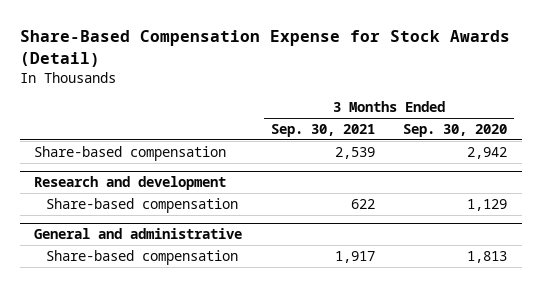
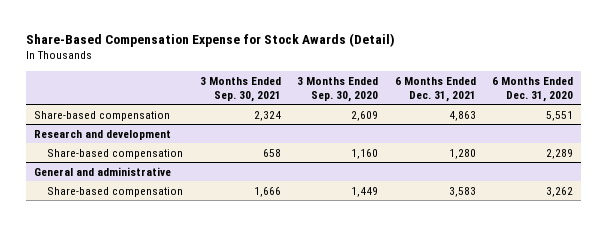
none -> [394,76,476,102] 6 Months Ended Dec. 31, 2021
none -> [492,76,574,102] 6 Months Ended Dec. 31, 2020
[334,146,375,159] 2,539 -> [253,110,281,121] 2,324
[467,146,508,159] 2,942 -> [351,110,379,121] 2,609
[350,198,375,209] 622 -> [262,148,281,157] 658
[467,198,508,211] 1,129 -> [351,148,379,159] 1,160
[334,250,375,263] 1,917 -> [253,186,281,197] 1,666
[467,250,508,263] 1,813 -> [351,186,379,197] 1,449

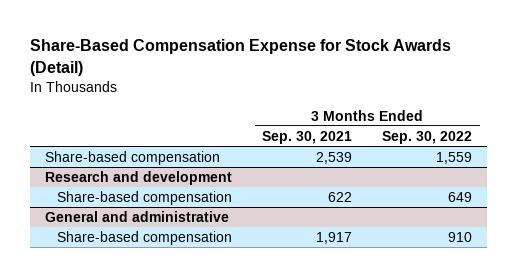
[297,76,379,102] 3 Months Ended Sep. 30, 2020 -> none
[394,76,476,102] 6 Months Ended Dec. 31, 2021 -> none
[492,76,574,102] 6 Months Ended Dec. 31, 2020 -> none
none -> [382,130,473,144] Sep. 30, 2022
[253,110,281,121] 2,324 -> [316,151,353,164] 2,539
[262,148,281,157] 658 -> [328,191,353,202] 622
[253,186,281,197] 1,666 -> [316,231,353,244] 1,917

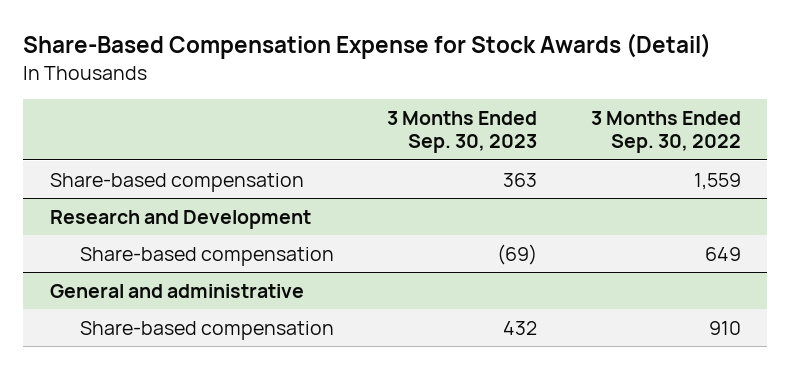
[262,130,353,144] Sep. 30, 2021 -> none
none -> [387,110,538,154] 3 Months Ended Sep. 30, 2023
[44,170,232,185] Research and development -> [49,209,311,229] Research and Development

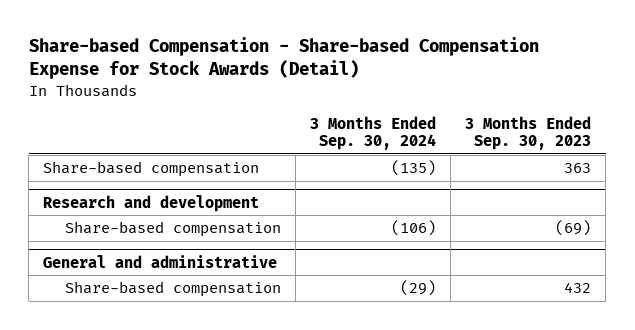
[23,33,712,60] Share-Based Compensation Expense for Stock Awards (Detail) -> [28,37,539,80] Share-based Compensation - Share-based Compensation Expense for Stock Awards (Detail)
[590,110,741,154] 3 Months Ended Sep. 30, 2022 -> none
none -> [310,115,437,151] 3 Months Ended Sep. 30, 2024
[49,209,311,229] Research and Development -> [43,194,260,212] Research and development

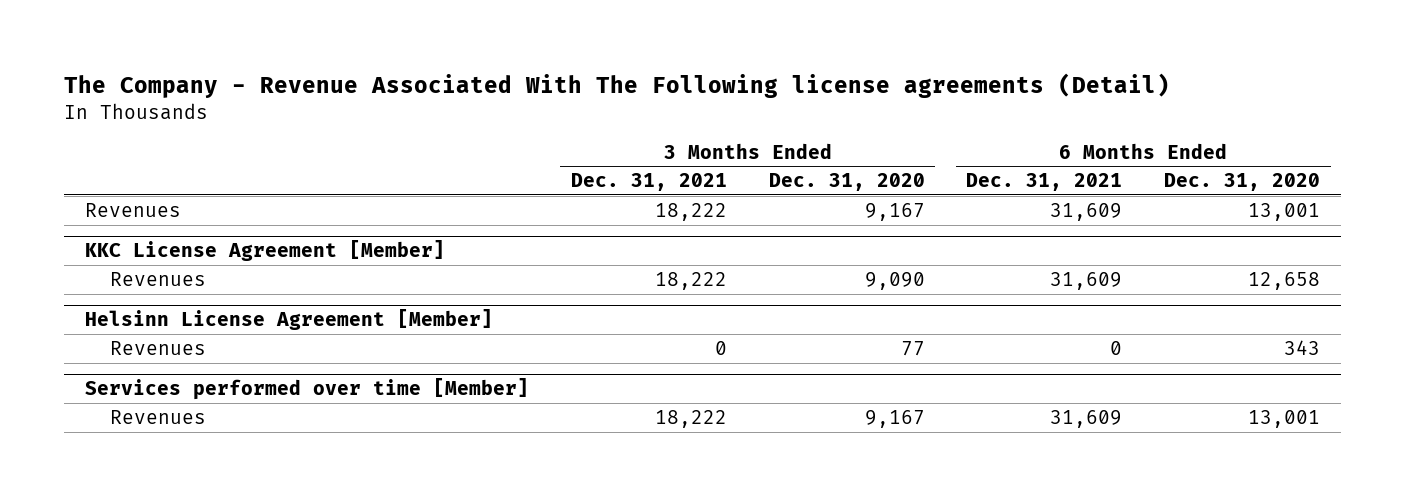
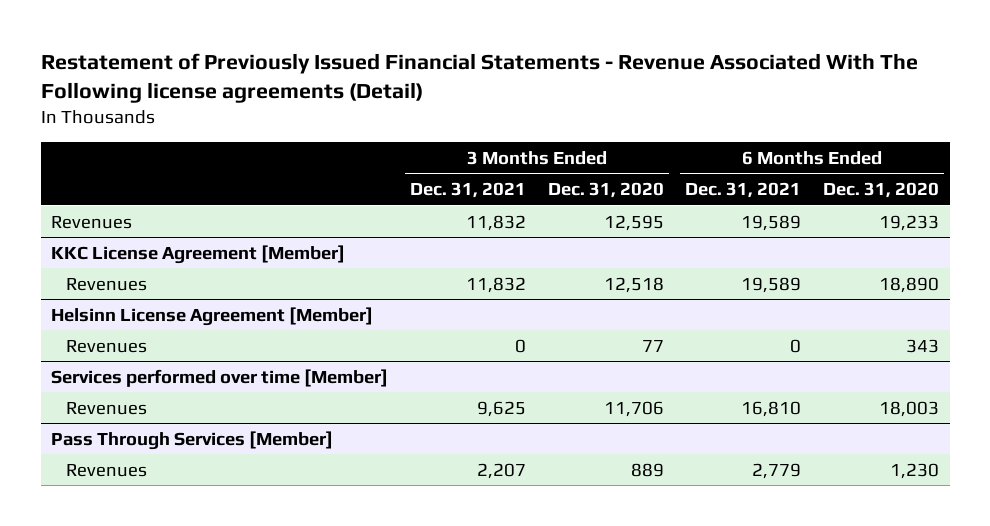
[63,73,1170,99] The Company - Revenue Associated With The Following license agreements (Detail) -> [40,53,918,104] Restatement of Previously Issued Financial Statements - Revenue Associated With The Following license agreements (Detail)
[654,202,727,221] 18,222 -> [466,214,527,231] 11,832
[864,202,925,221] 9,167 -> [603,214,664,231] 12,595
[1050,202,1123,221] 31,609 -> [741,214,802,231] 19,589
[1248,202,1321,221] 13,001 -> [879,214,940,231] 19,233
[654,271,727,290] 18,222 -> [466,276,527,293] 11,832
[864,271,925,290] 9,090 -> [603,276,664,293] 12,518
[1050,271,1123,290] 31,609 -> [741,276,802,293] 19,589
[1248,271,1321,290] 12,658 -> [879,276,940,293] 18,890
[654,409,727,428] 18,222 -> [477,400,527,417] 9,625
[864,409,925,428] 9,167 -> [603,400,664,417] 11,706
[1050,409,1123,428] 31,609 -> [741,400,802,417] 16,810
[1248,409,1321,428] 13,001 -> [879,400,940,417] 18,003
none -> [51,430,334,450] Pass Through Services [Member]
none -> [66,463,148,477] Revenues

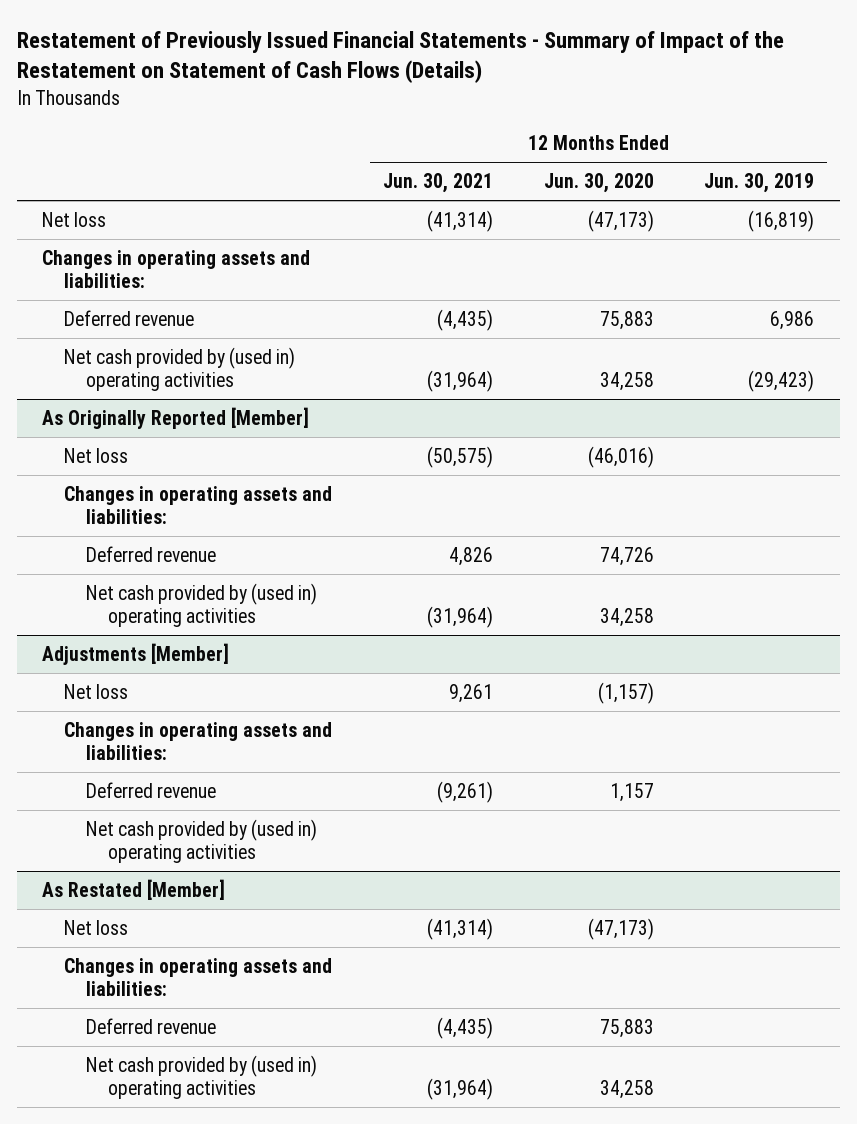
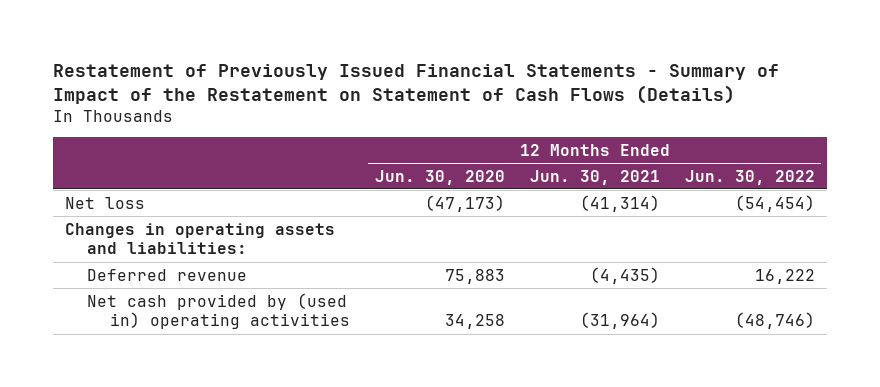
[704,173,815,194] Jun. 30, 2019 -> none
none -> [684,169,815,185] Jun. 30, 2022
[42,407,310,430] As Originally Reported [Member] -> none
[64,448,129,464] Net loss -> none
[64,486,333,525] Changes in operating assets and liabilities: -> none
[86,546,217,563] Deferred revenue -> none
[86,583,318,628] Net cash provided by (used in) operating activities -> none
[42,643,230,666] Adjustments [Member] -> none
[64,684,129,700] Net loss -> none
[64,722,333,761] Changes in operating assets and liabilities: -> none
[86,782,217,799] Deferred revenue -> none
[86,819,318,864] Net cash provided by (used in) operating activities -> none
[42,879,226,901] As Restated [Member] -> none
[64,920,129,936] Net loss -> none
[64,958,333,997] Changes in operating assets and liabilities: -> none
[86,1018,217,1035] Deferred revenue -> none
[86,1055,318,1100] Net cash provided by (used in) operating activities -> none

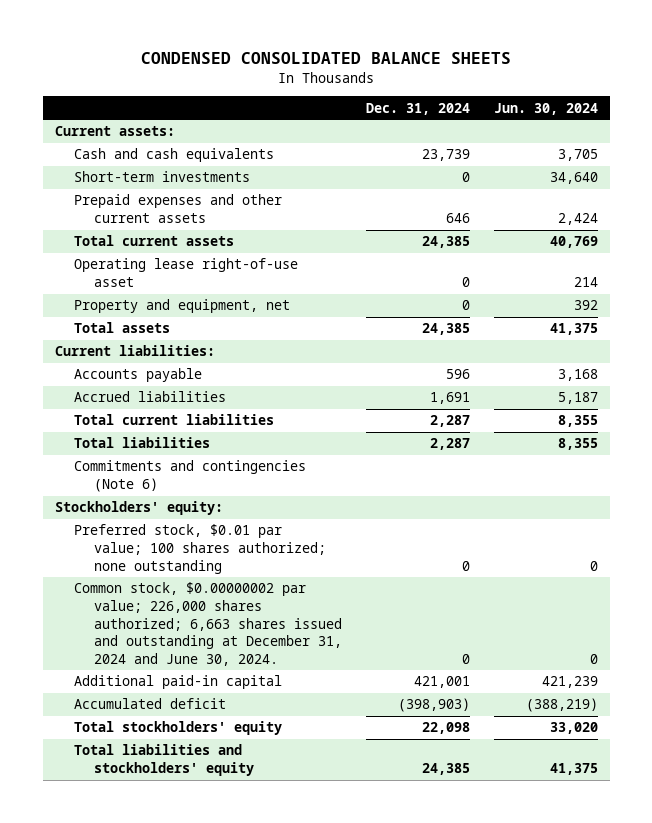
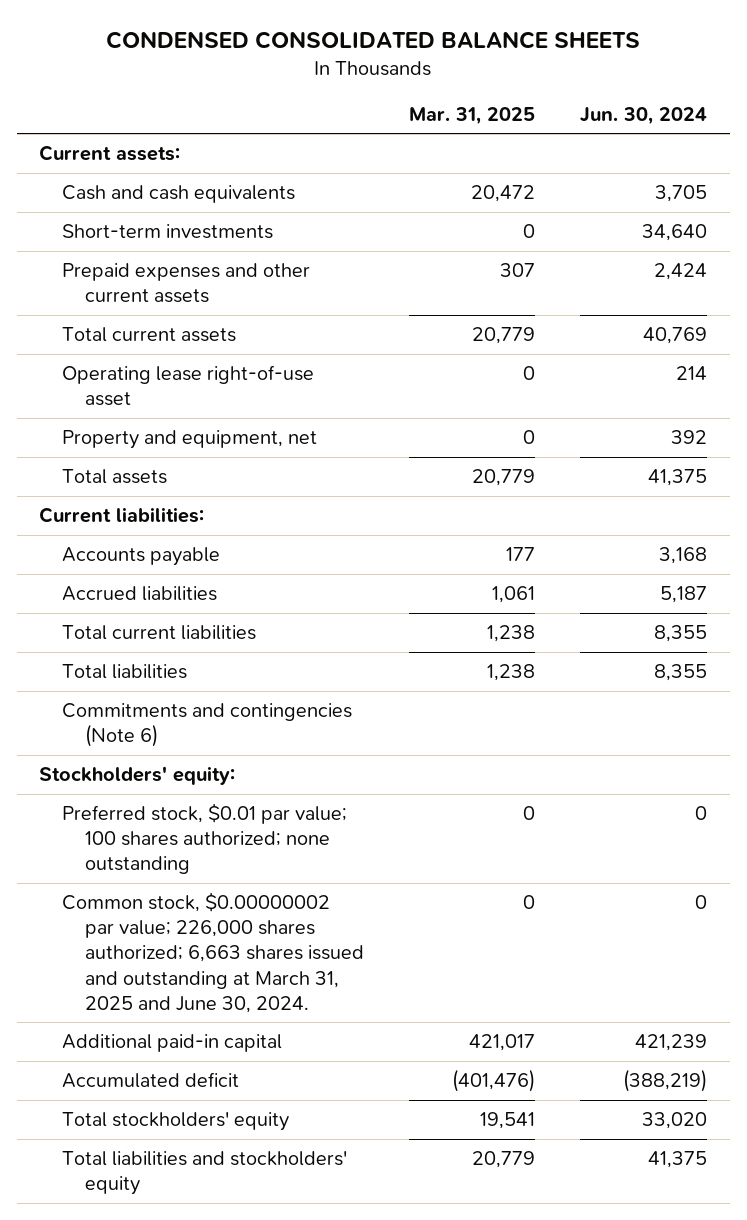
[366,102,471,115] Dec. 31, 2024 -> none
none -> [408,106,535,125] Mar. 31, 2025
[74,582,343,666] Common stock, $0.00000002 par value; 226,000 shares authorized; 6,663 shares issued and outstanding at December 31, 2024 and June 30, 2024. -> [61,892,364,1013] Common stock, $0.00000002 par value; 226,000 shares authorized; 6,663 shares issued and outstanding at March 31, 2025 and June 30, 2024.

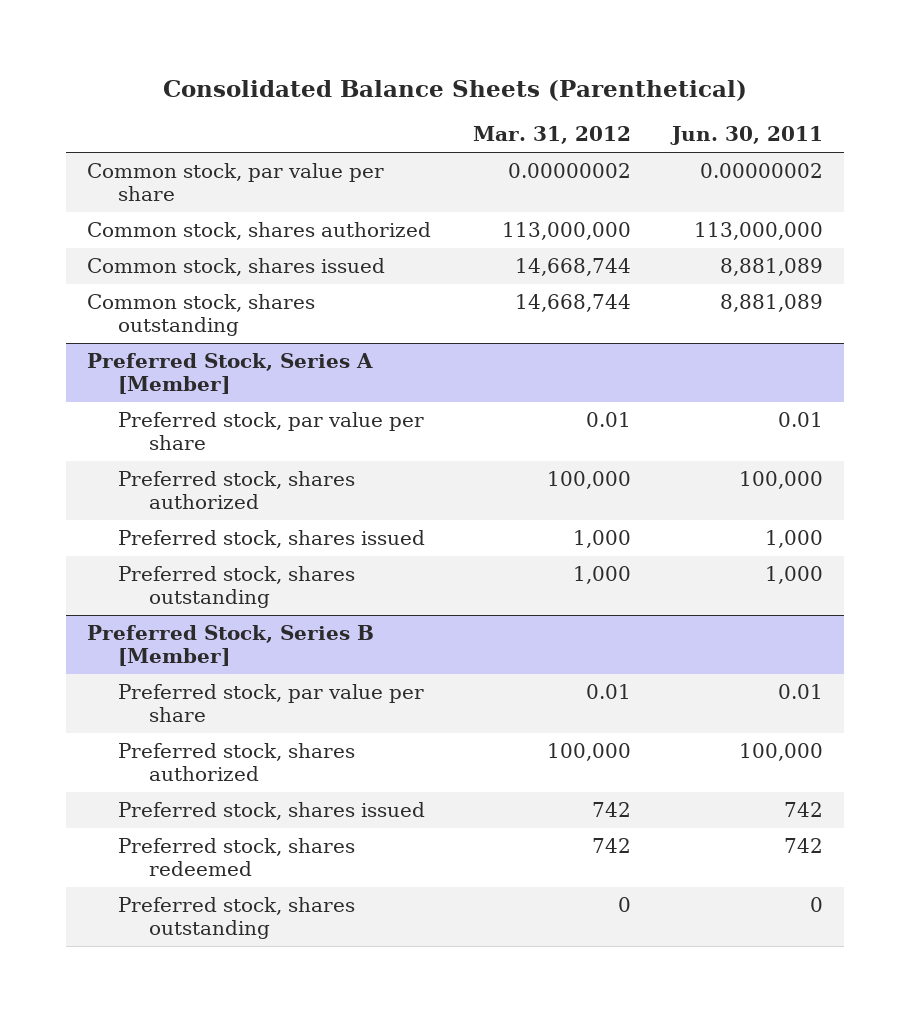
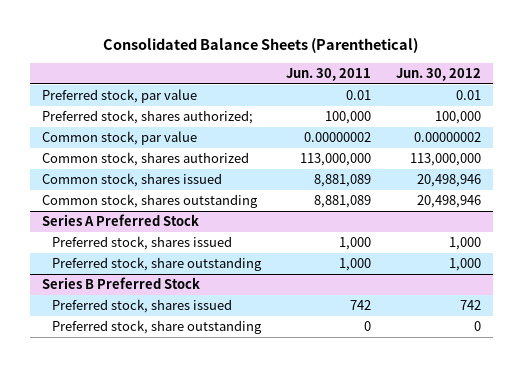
[472,126,631,145] Mar. 31, 2012 -> none
none -> [395,67,481,81] Jun. 30, 2012
none -> [42,89,198,104] Preferred stock, par value
none -> [42,110,254,125] Preferred stock, shares authorized;
[87,163,385,202] Common stock, par value per share -> [42,131,198,146] Common stock, par value
[117,412,424,451] Preferred stock, par value per share -> none
[117,471,355,510] Preferred stock, shares authorized -> none
[87,353,374,395] Preferred Stock, Series A [Member] -> [42,214,200,227] Series A Preferred Stock
[117,684,424,723] Preferred stock, par value per share -> none
[117,743,355,782] Preferred stock, shares authorized -> none
[117,566,355,609] Preferred stock, shares outstanding -> [51,257,262,272] Preferred stock, share outstanding
[87,625,375,667] Preferred Stock, Series B [Member] -> [42,277,201,290] Series B Preferred Stock
[117,838,355,877] Preferred stock, shares redeemed -> none
[117,897,355,940] Preferred stock, shares outstanding -> [51,320,262,335] Preferred stock, share outstanding

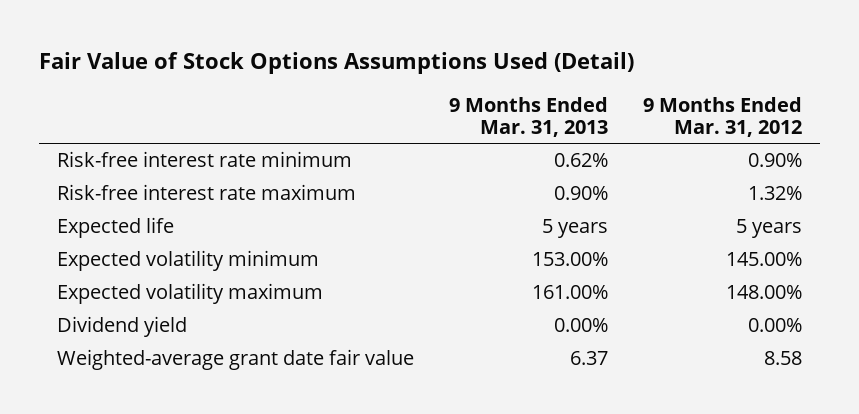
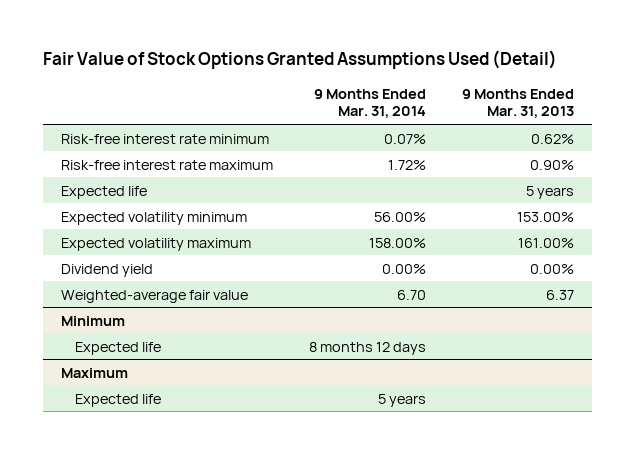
[38,51,634,74] Fair Value of Stock Options Assumptions Used (Detail) -> [42,50,557,70] Fair Value of Stock Options Granted Assumptions Used (Detail)
[643,96,803,137] 9 Months Ended Mar. 31, 2012 -> none
none -> [313,88,426,119] 9 Months Ended Mar. 31, 2014
[56,349,414,371] Weighted-average grant date fair value -> [60,289,248,303] Weighted-average fair value
none -> [60,315,125,326] Minimum
none -> [74,341,161,355] Expected life
none -> [60,367,128,378] Maximum
none -> [74,393,161,407] Expected life

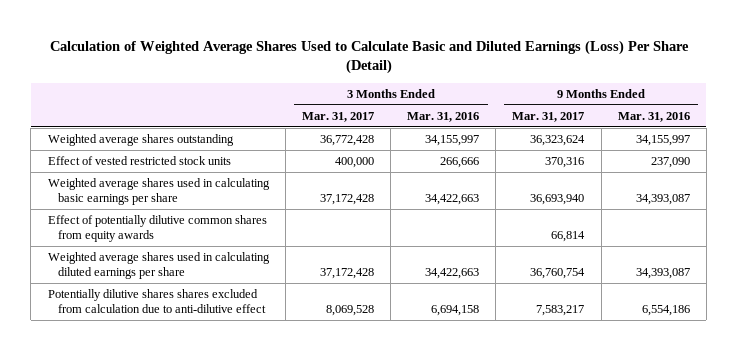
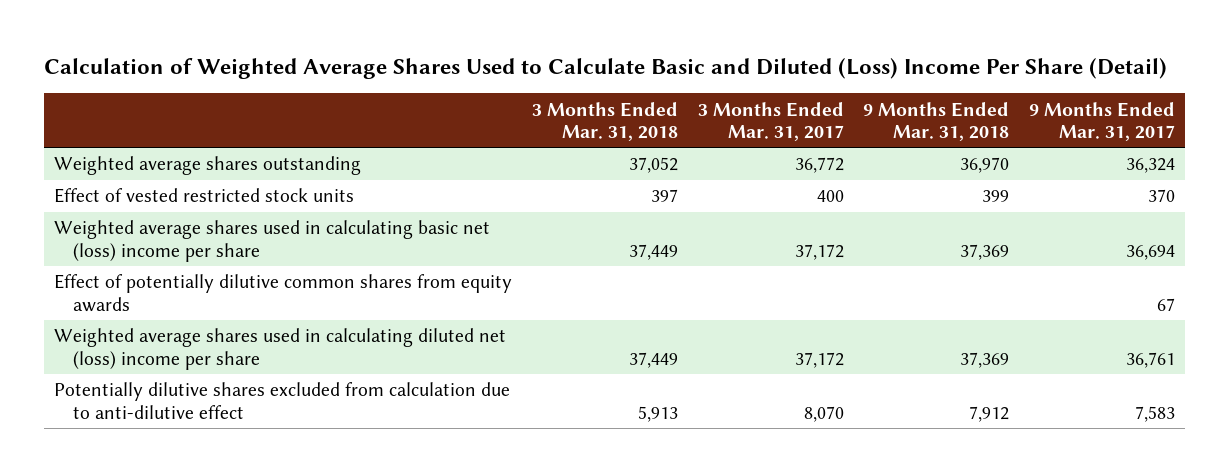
[49,39,689,75] Calculation of Weighted Average Shares Used to Calculate Basic and Diluted Earnings (Loss) Per Share (Detail) -> [43,58,1167,80] Calculation of Weighted Average Shares Used to Calculate Basic and Diluted (Loss) Income Per Share (Detail)
[407,111,480,122] Mar. 31, 2016 -> none
[617,111,690,122] Mar. 31, 2016 -> none
none -> [531,101,678,141] 3 Months Ended Mar. 31, 2018
none -> [863,101,1010,141] 9 Months Ended Mar. 31, 2018
[319,135,374,147] 36,772,428 -> [794,157,844,174] 36,772
[530,135,586,147] 36,323,624 -> [1126,158,1176,174] 36,324
[334,157,374,169] 400,000 -> [816,190,844,203] 400
[545,157,585,169] 370,316 -> [1148,189,1176,203] 370
[47,178,270,206] Weighted average shares used in calculating basic earnings per share -> [53,220,490,262] Weighted average shares used in calculating basic net (loss) income per share
[319,194,374,206] 37,172,428 -> [794,243,844,260] 37,172
[530,194,585,206] 36,693,940 -> [1126,244,1176,260] 36,694
[551,231,586,243] 66,814 -> [1157,297,1176,311] 67
[47,252,270,280] Weighted average shares used in calculating diluted earnings per share -> [53,328,506,370] Weighted average shares used in calculating diluted net (loss) income per share
[319,268,374,280] 37,172,428 -> [794,351,844,368] 37,172
[530,268,586,280] 36,760,754 -> [1126,351,1176,368] 36,761
[47,289,266,314] Potentially dilutive shares shares excluded from calculation due to anti-dilutive effect -> [53,382,510,419] Potentially dilutive shares excluded from calculation due to anti-dilutive effect
[325,305,374,317] 8,069,528 -> [803,405,844,422] 8,070
[536,305,585,317] 7,583,217 -> [1135,405,1176,422] 7,583

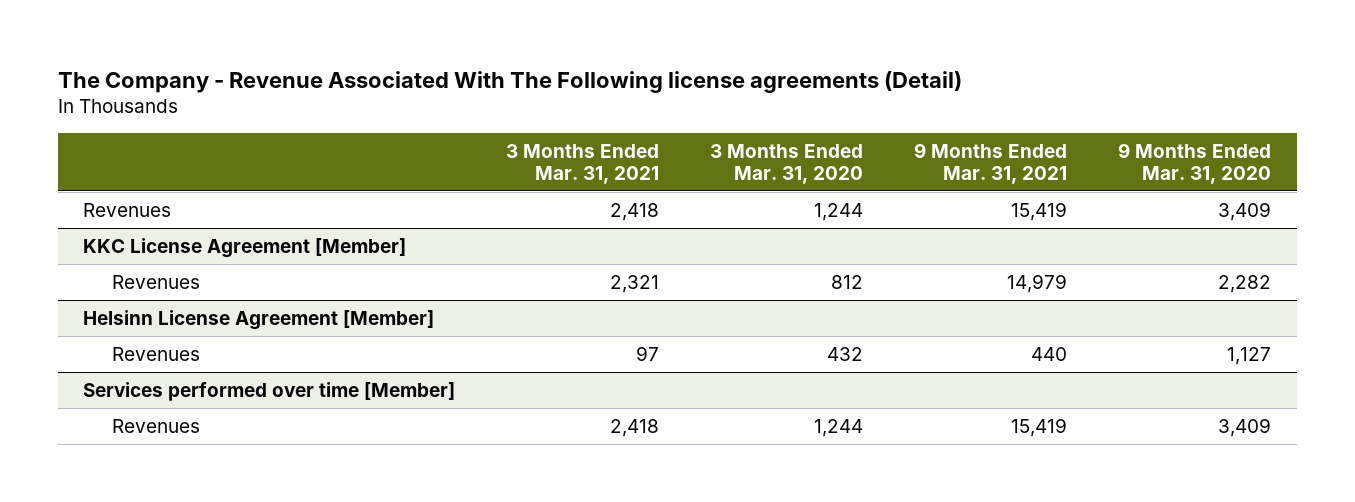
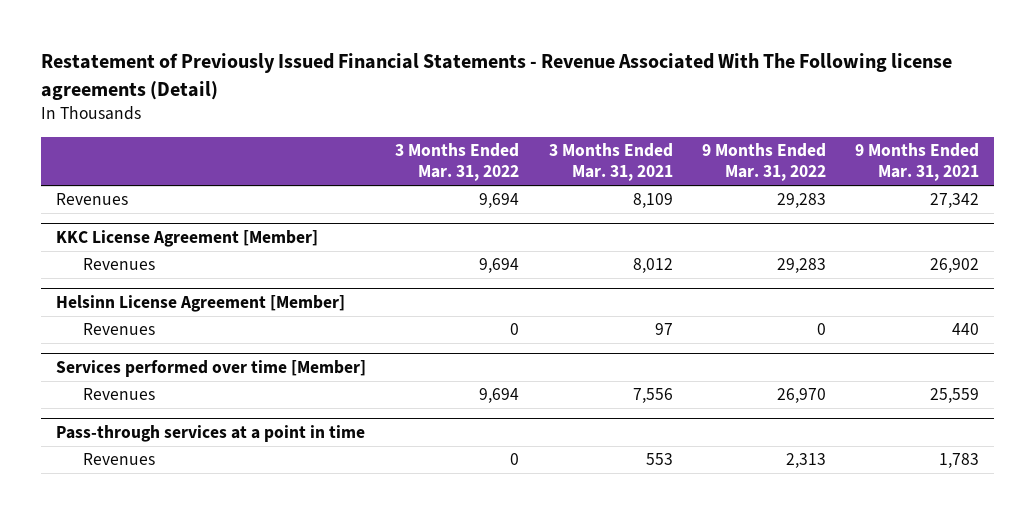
[57,70,962,93] The Company - Revenue Associated With The Following license agreements (Detail) -> [41,53,953,100] Restatement of Previously Issued Financial Statements - Revenue Associated With The Following license agreements (Detail)
[710,143,864,184] 3 Months Ended Mar. 31, 2020 -> none
[1118,142,1272,184] 9 Months Ended Mar. 31, 2020 -> none
none -> [395,143,520,182] 3 Months Ended Mar. 31, 2022
none -> [701,143,826,182] 9 Months Ended Mar. 31, 2022
[610,203,660,222] 2,418 -> [632,193,673,209] 8,109
[1011,202,1068,222] 15,419 -> [930,193,980,209] 27,342
[610,275,660,294] 2,321 -> [632,258,673,274] 8,012
[1007,274,1068,294] 14,979 -> [930,258,980,274] 26,902
[610,419,660,438] 2,418 -> [632,388,673,404] 7,556
[1011,418,1068,438] 15,419 -> [930,388,980,404] 25,559
none -> [55,424,365,442] Pass-through services at a point in time
none -> [82,453,155,466] Revenues

